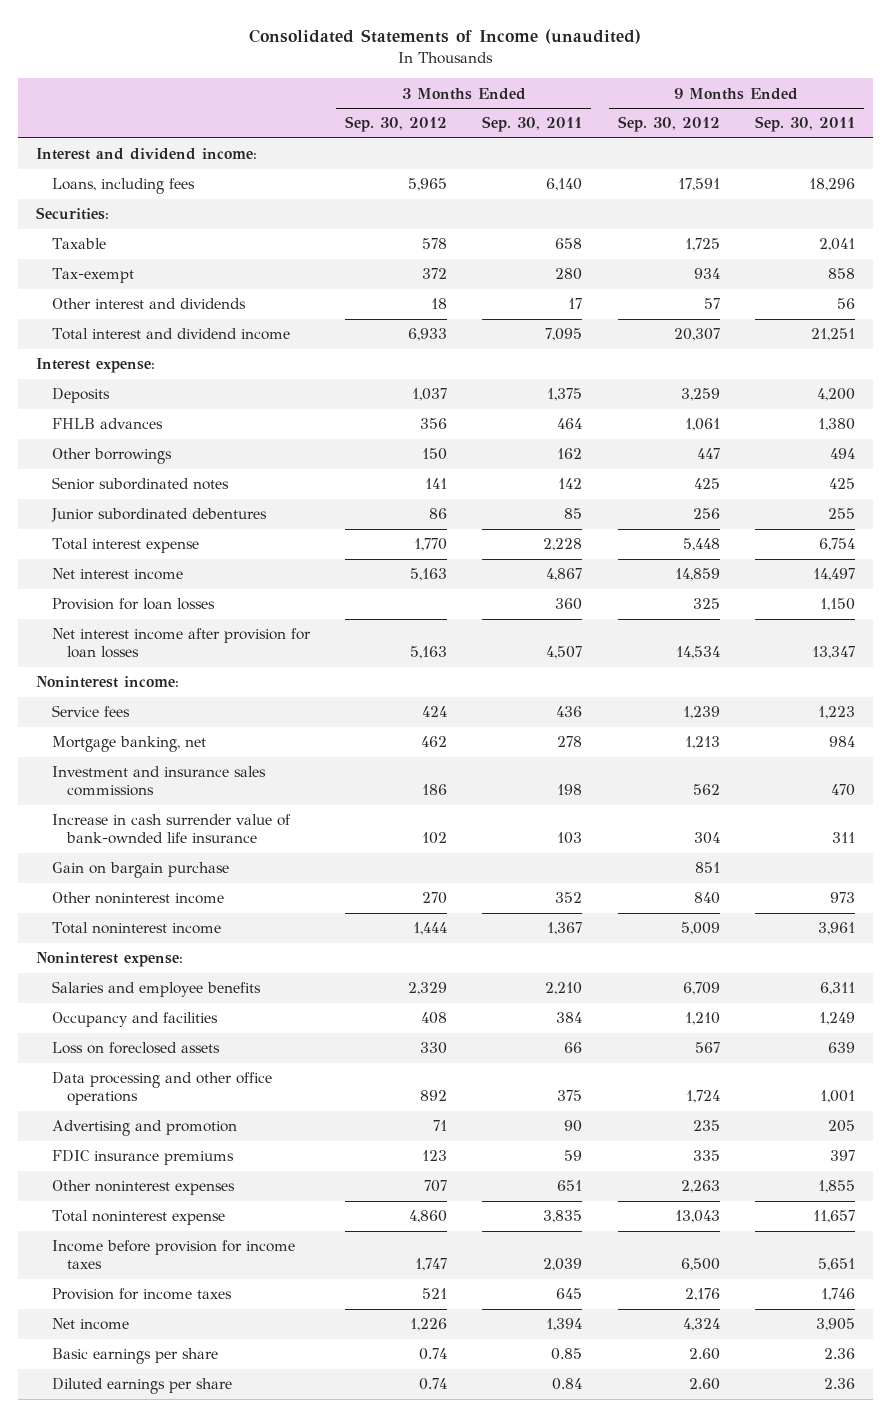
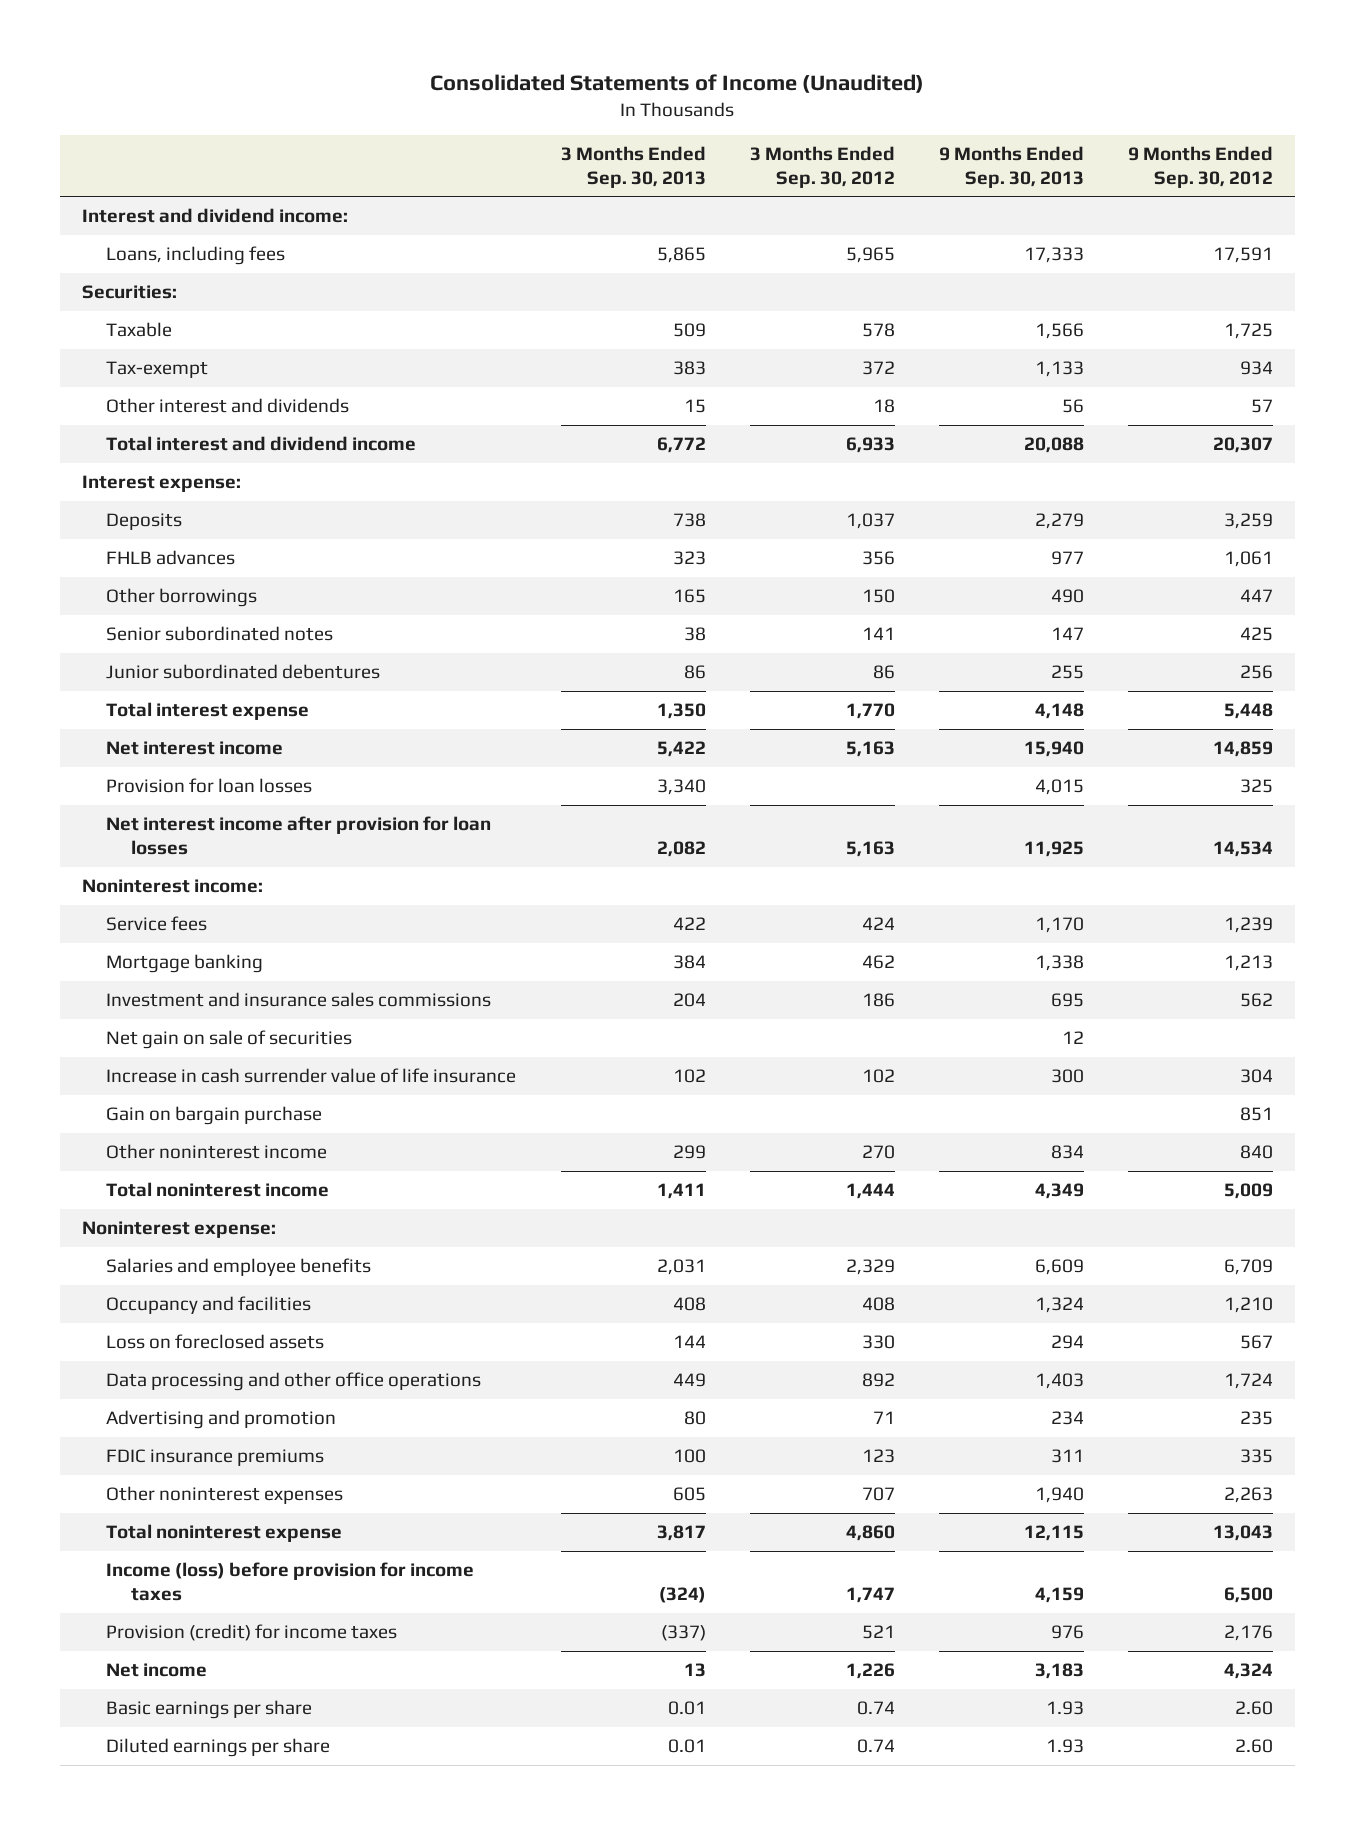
[249,29,642,45] Consolidated Statements of Income (unaudited) -> [430,73,925,93] Consolidated Statements of Income (Unaudited)
[482,116,583,133] Sep. 30, 2011 -> none
[754,116,855,133] Sep. 30, 2011 -> none
none -> [560,145,706,188] 3 Months Ended Sep. 30, 2013
none -> [938,145,1084,188] 9 Months Ended Sep. 30, 2013
[51,736,206,753] Mortgage banking, net -> [106,954,264,974] Mortgage banking
none -> [106,1030,353,1050] Net gain on sale of securities
[51,814,291,845] Increase in cash surrender value of bank-ownded life insurance -> [106,1068,517,1084] Increase in cash surrender value of life insurance
[51,1240,295,1270] Income before provision for income taxes -> [106,1562,475,1601] Income (loss) before provision for income taxes
[51,1288,232,1301] Provision for income taxes -> [106,1624,398,1642] Provision (credit) for income taxes

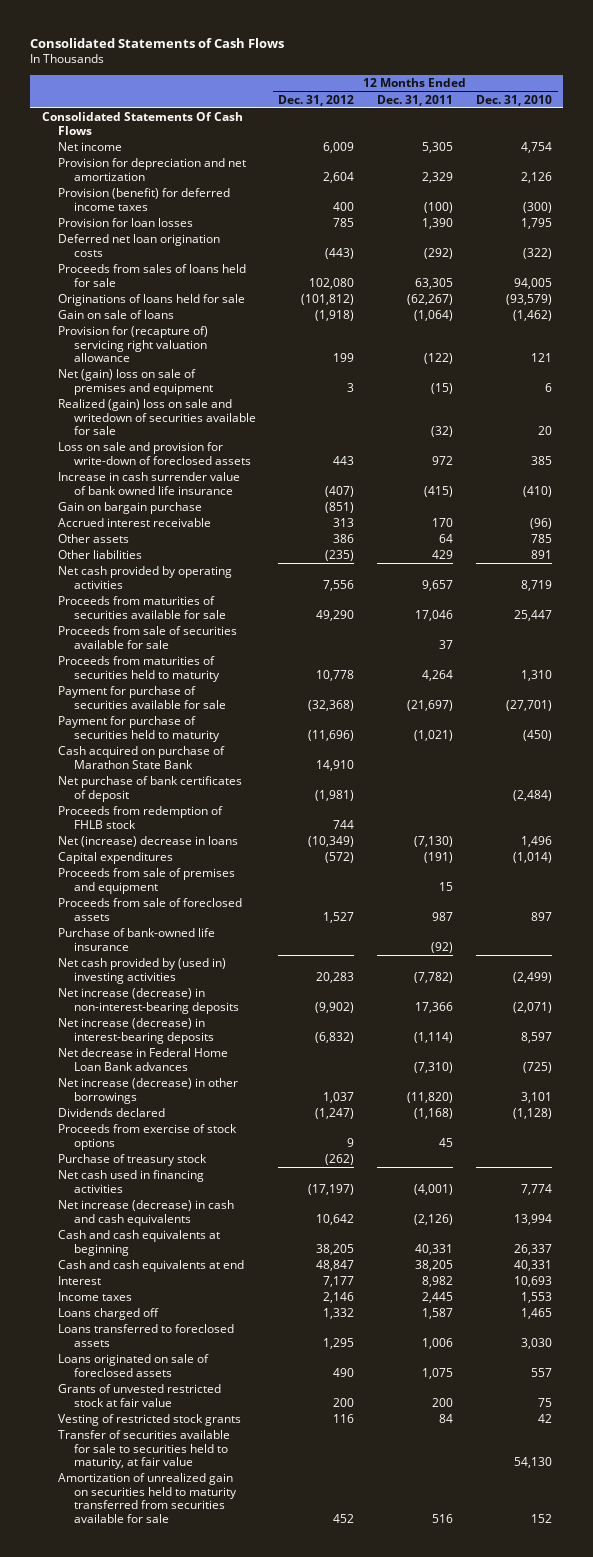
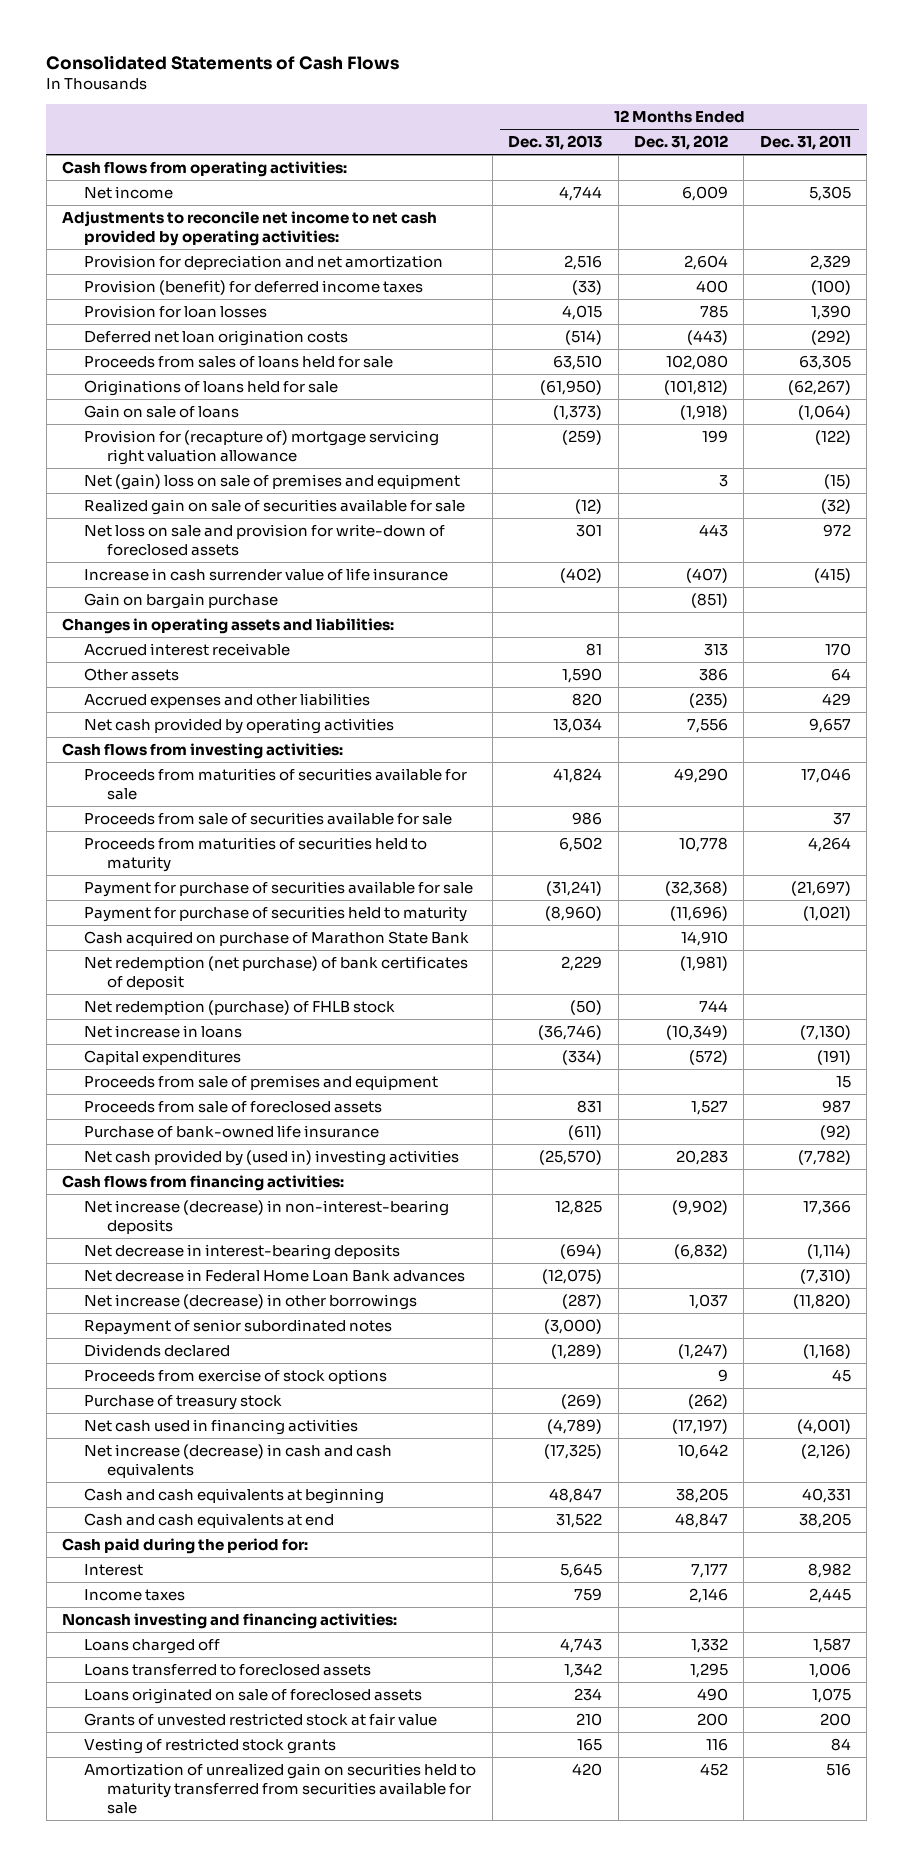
[475,94,552,106] Dec. 31, 2010 -> none
none -> [508,135,603,151] Dec. 31, 2013
[41,112,243,135] Consolidated Statements Of Cash Flows -> none
none -> [62,160,348,177] Cash flows from operating activities:
none -> [62,210,438,246] Adjustments to reconcile net income to net cash provided by operating activities:
[57,326,208,363] Provision for (recapture of) servicing right valuation allowance -> [84,429,440,465] Provision for (recapture of) mortgage servicing right valuation allowance
[57,399,256,436] Realized (gain) loss on sale and writedown of securities available for sale -> [84,498,466,515] Realized gain on sale of securities available for sale
[57,442,251,465] Loss on sale and provision for write-down of foreclosed assets -> [84,523,446,556] Net loss on sale and provision for write-down of foreclosed assets
[57,472,240,495] Increase in cash surrender value of bank owned life insurance -> [84,567,449,581] Increase in cash surrender value of life insurance
none -> [62,617,395,634] Changes in operating assets and liabilities:
[57,550,142,560] Other liabilities -> [84,692,371,708] Accrued expenses and other liabilities
none -> [62,742,344,759] Cash flows from investing activities:
[57,776,242,802] Net purchase of bank certificates of deposit -> [84,955,469,990] Net redemption (net purchase) of bank certificates of deposit
[57,806,223,829] Proceeds from redemption of FHLB stock -> [84,999,396,1015] Net redemption (purchase) of FHLB stock
[57,836,238,848] Net (increase) decrease in loans -> [84,1024,243,1038] Net increase in loans
none -> [62,1174,345,1191] Cash flows from financing activities:
[57,1018,214,1044] Net increase (decrease) in interest-bearing deposits -> [84,1243,401,1260] Net decrease in interest-bearing deposits
none -> [84,1318,393,1335] Repayment of senior subordinated notes
none -> [62,1537,309,1554] Cash paid during the period for:
none -> [62,1612,398,1629] Noncash investing and financing activities:
[57,1430,230,1470] Transfer of securities available for sale to securities held to maturity, at fair value -> none

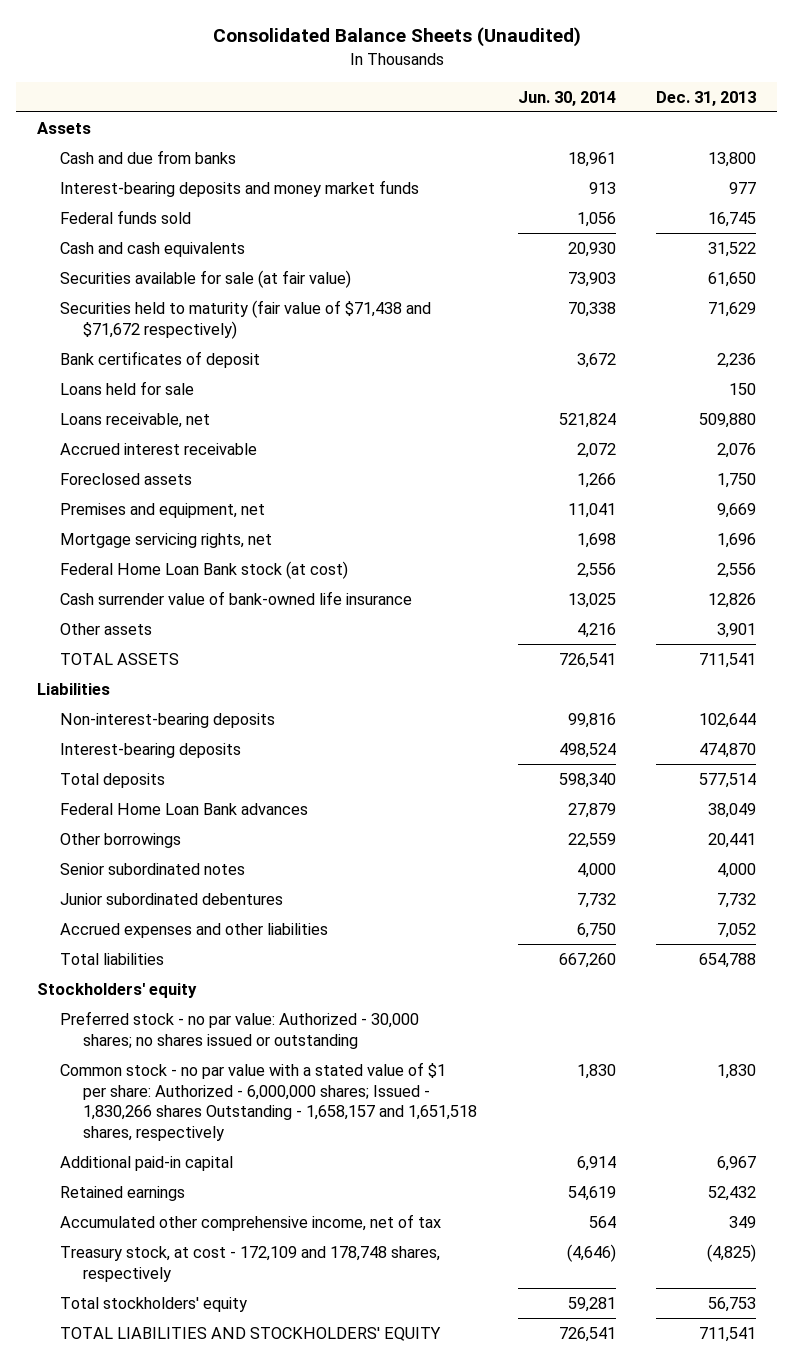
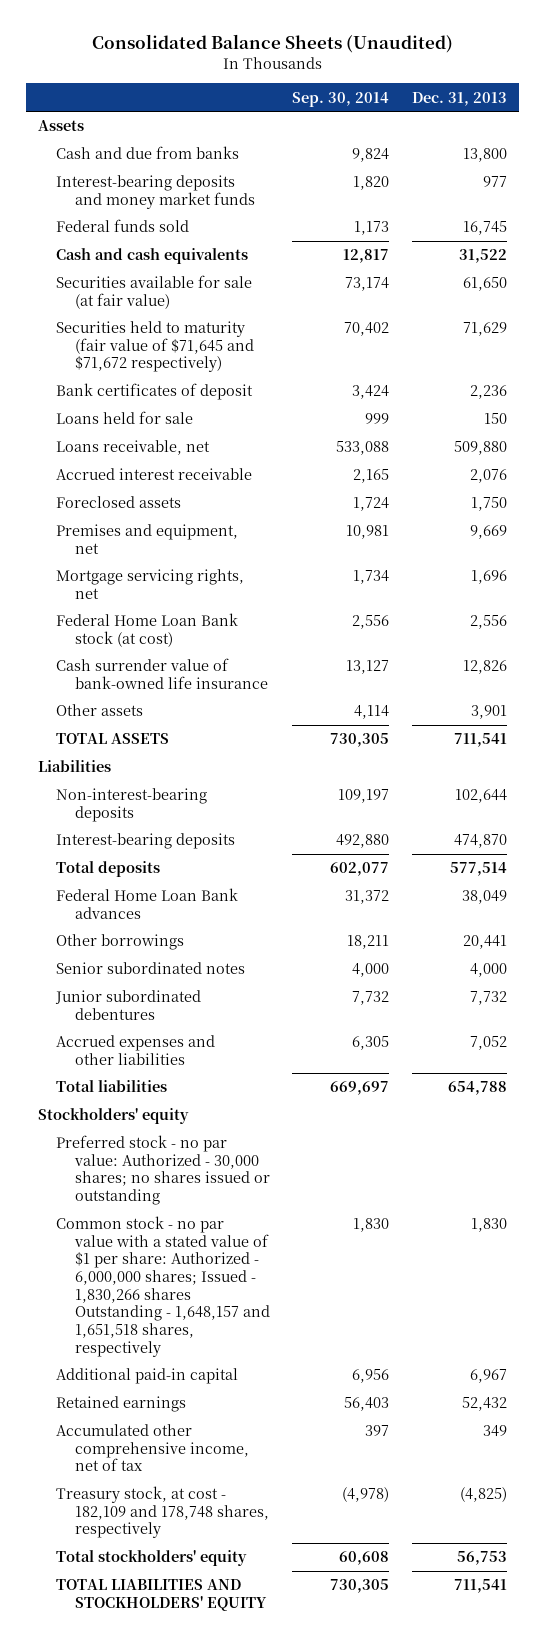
[517,90,616,106] Jun. 30, 2014 -> none
none -> [292,91,390,107] Sep. 30, 2014
[59,299,431,339] Securities held to maturity (fair value of $71,438 and $71,672 respectively) -> [56,321,254,373] Securities held to maturity (fair value of $71,645 and $71,672 respectively)
[59,1061,477,1141] Common stock - no par value with a stated value of $1 per share: Authorized - 6,000,000 shares; Issued - 1,830,266 shares Outstanding - 1,658,157 and 1,651,518 shares, respectively -> [56,1216,270,1357] Common stock - no par value with a stated value of $1 per share: Authorized - 6,000,000 shares; Issued - 1,830,266 shares Outstanding - 1,648,157 and 1,651,518 shares, respectively
[59,1245,440,1282] Treasury stock, at cost - 172,109 and 178,748 shares, respectively -> [56,1486,269,1539] Treasury stock, at cost - 182,109 and 178,748 shares, respectively

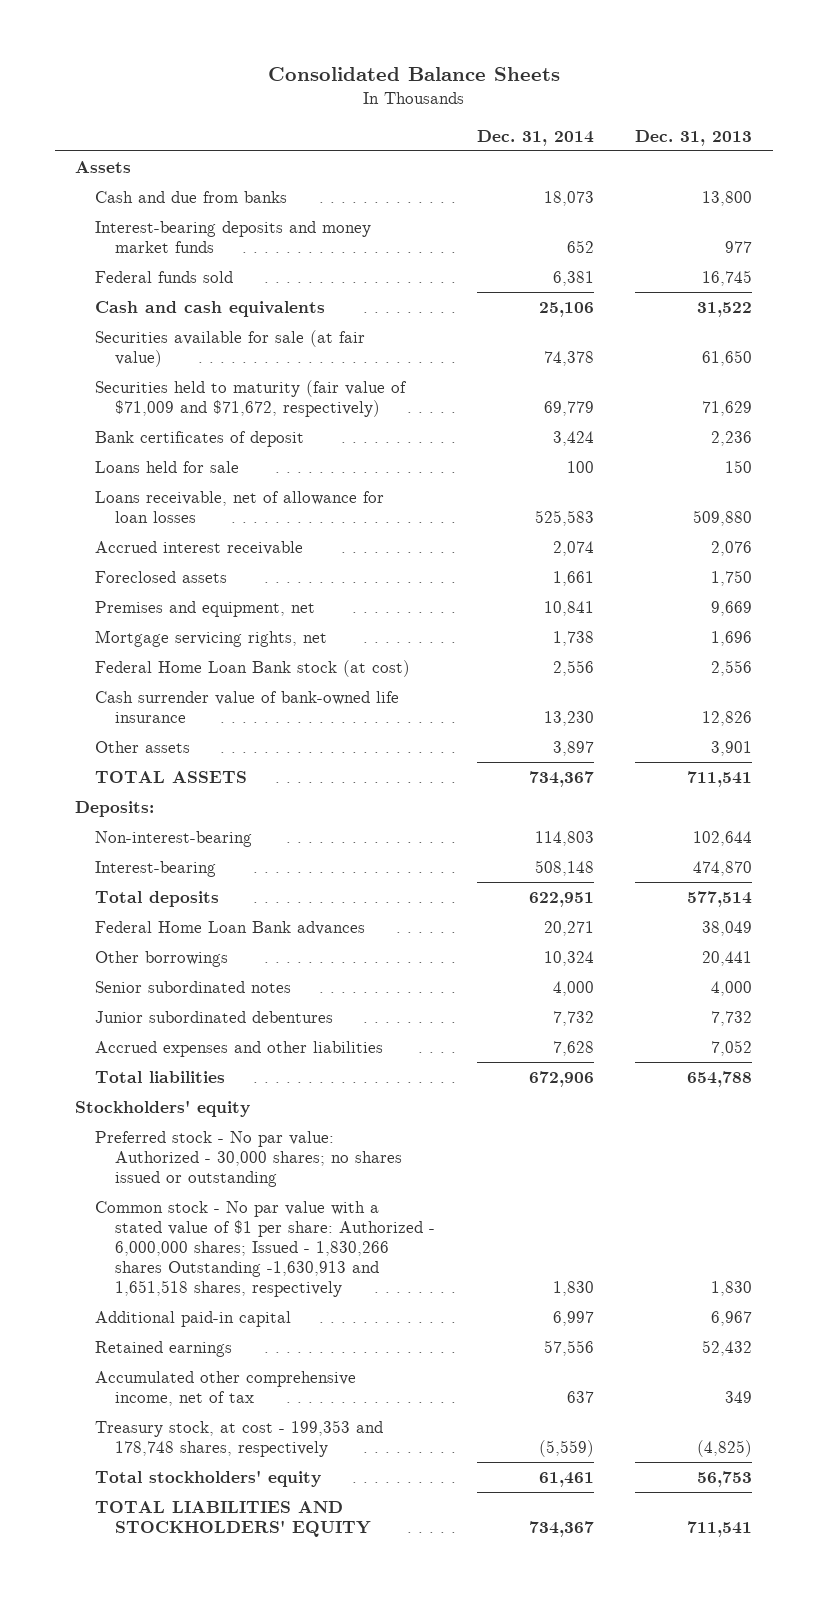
[91,34,453,54] Consolidated Balance Sheets (Unaudited) -> [267,66,560,81] Consolidated Balance Sheets
[292,91,390,107] Sep. 30, 2014 -> none
none -> [476,129,594,146] Dec. 31, 2014
[56,321,254,373] Securities held to maturity (fair value of $71,645 and $71,672 respectively) -> [95,379,408,417] Securities held to maturity (fair value of $71,009 and $71,672, respectively)
[56,440,211,456] Loans receivable, net -> [95,490,385,523] Loans receivable, net of allowance for loan losses
[37,760,111,773] Liabilities -> none
none -> [75,800,155,817] Deposits:
[56,788,208,822] Non-interest-bearing deposits -> [95,830,253,847] Non-interest-bearing
[56,833,236,850] Interest-bearing deposits -> [95,860,217,877] Interest-bearing
[56,1135,270,1206] Preferred stock - no par value: Authorized - 30,000 shares; no shares issued or outstanding -> [95,1130,402,1187] Preferred stock - No par value: Authorized - 30,000 shares; no shares issued or outstanding
[56,1216,270,1357] Common stock - no par value with a stated value of $1 per share: Authorized - 6,000,000 shares; Issued - 1,830,266 shares Outstanding - 1,648,157 and 1,651,518 shares, respectively -> [95,1200,435,1297] Common stock - No par value with a stated value of $1 per share: Authorized - 6,000,000 shares; Issued - 1,830,266 shares Outstanding -1,630,913 and 1,651,518 shares, respectively
[56,1486,269,1539] Treasury stock, at cost - 182,109 and 178,748 shares, respectively -> [95,1419,384,1457] Treasury stock, at cost - 199,353 and 178,748 shares, respectively

